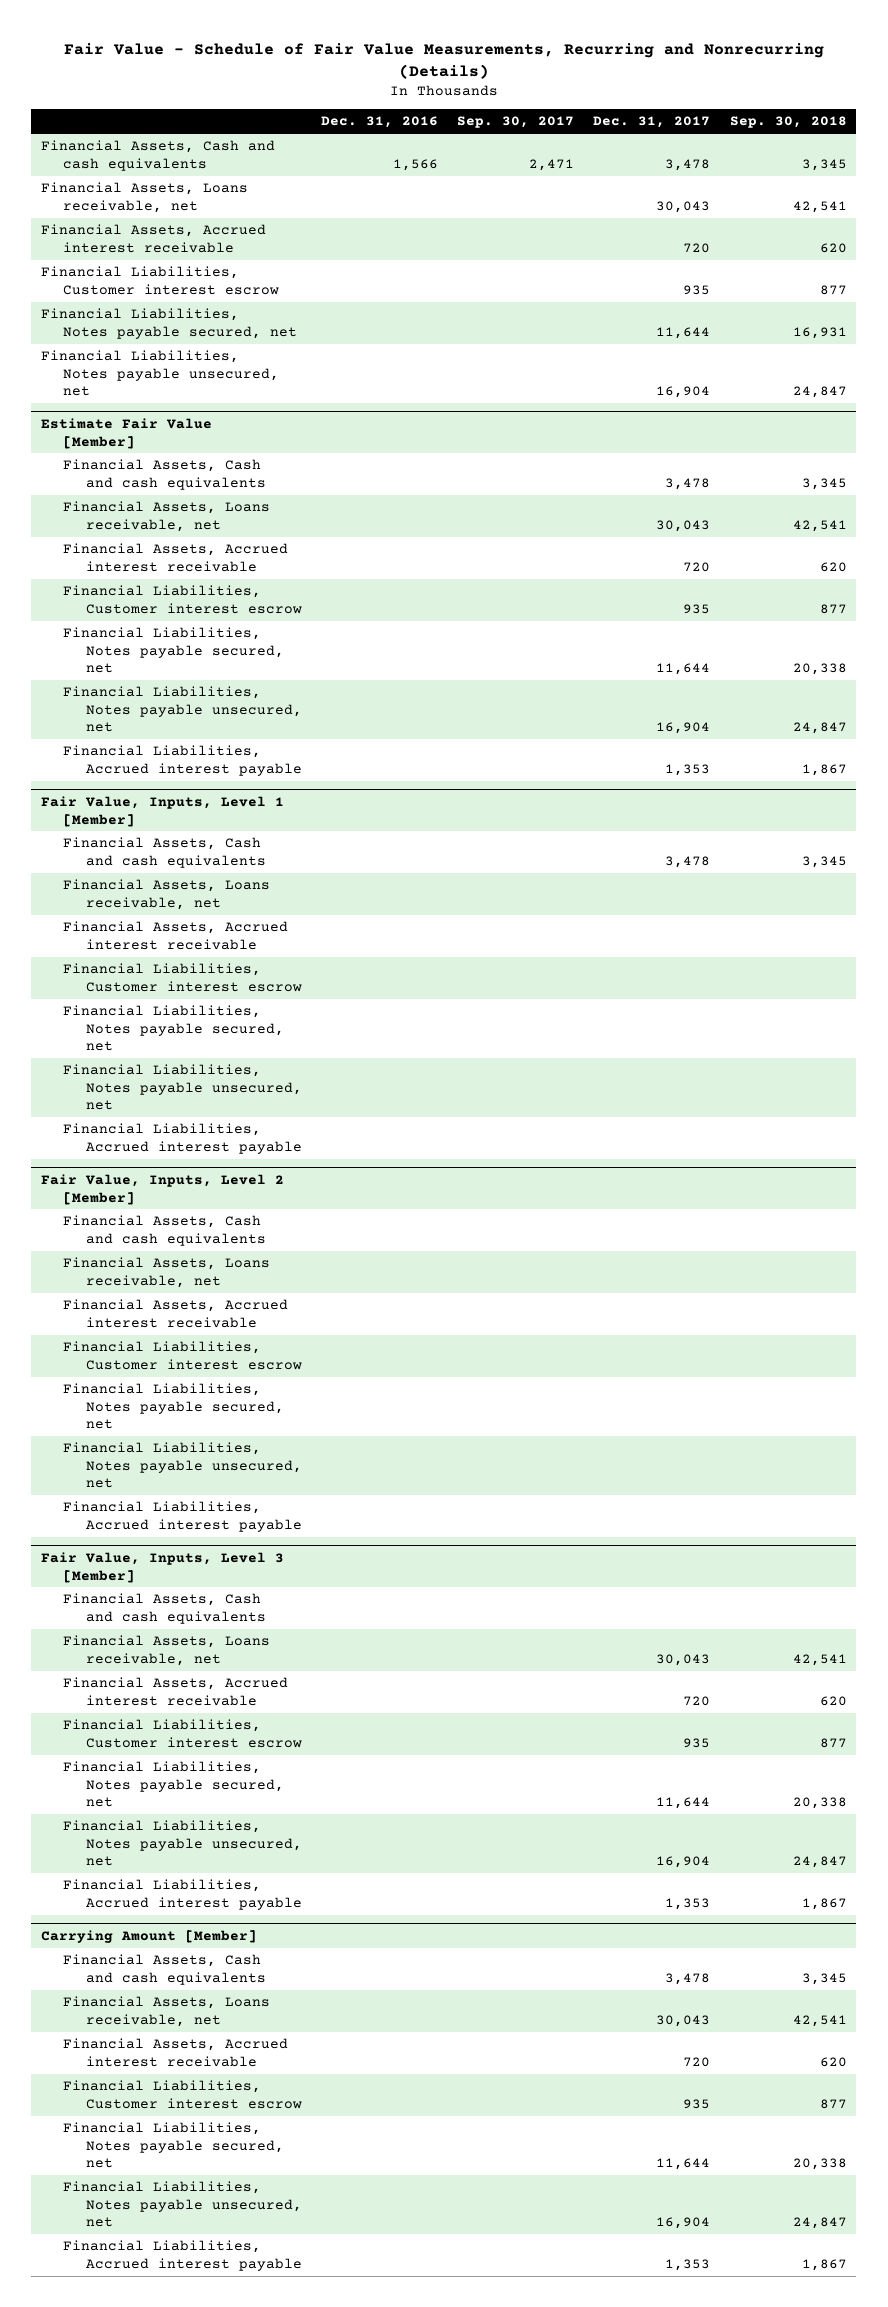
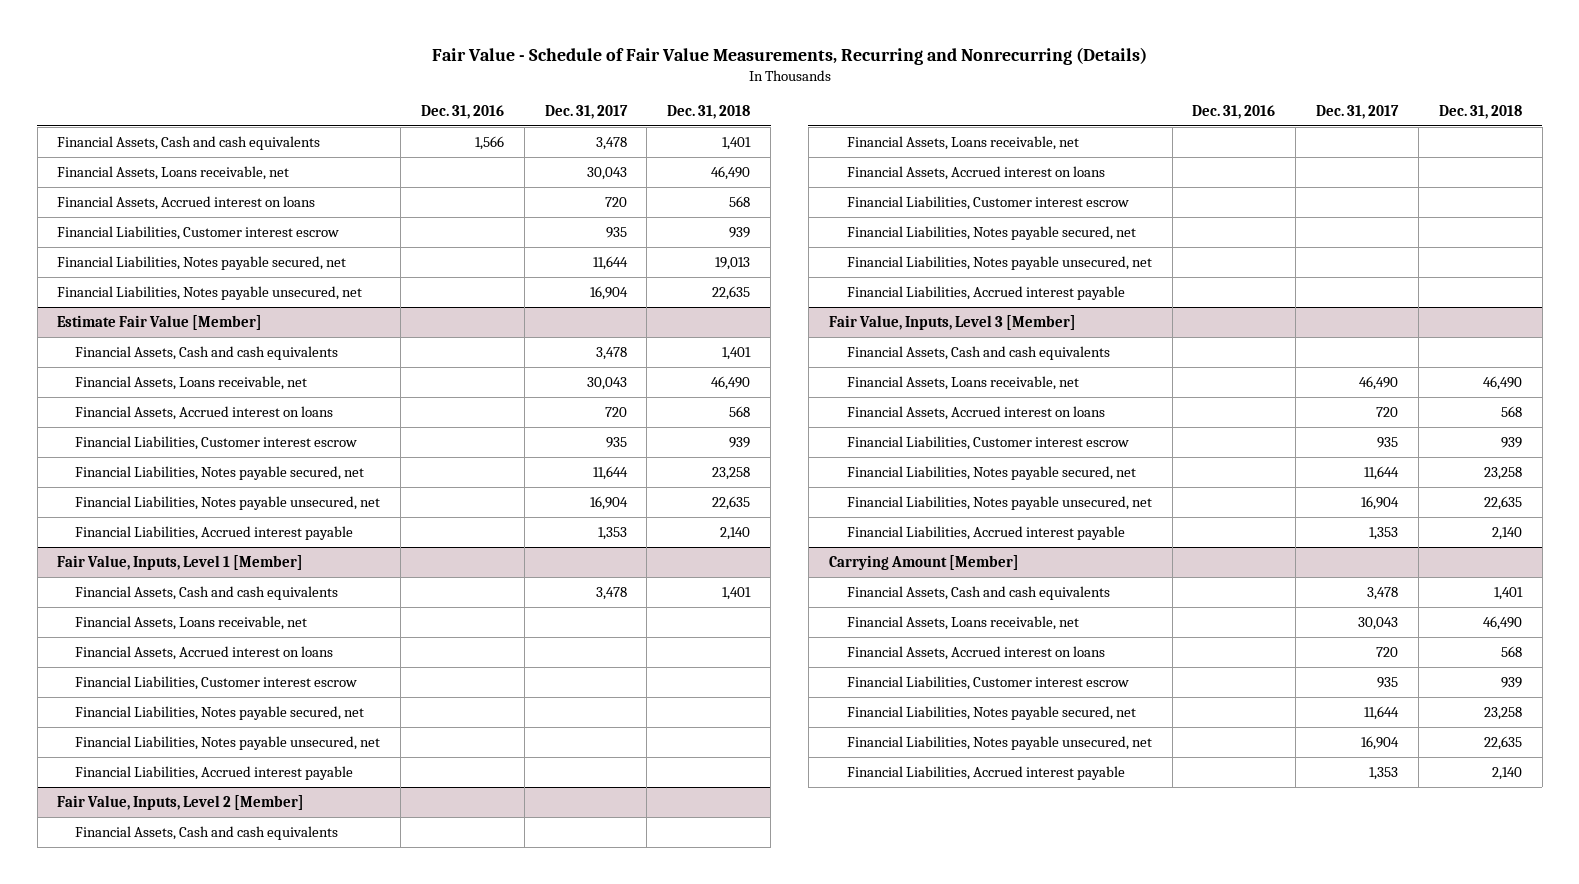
[457,116,575,129] Sep. 30, 2017 -> none
[729,116,847,129] Sep. 30, 2018 -> none
none -> [667,105,751,120] Dec. 31, 2018
[41,224,267,253] Financial Assets, Accrued interest receivable -> [57,196,316,211] Financial Assets, Accrued interest on loans
[63,543,289,572] Financial Assets, Accrued interest receivable -> [75,406,334,421] Financial Assets, Accrued interest on loans
[63,921,289,950] Financial Assets, Accrued interest receivable -> [75,646,334,661] Financial Assets, Accrued interest on loans
[63,1299,289,1328] Financial Assets, Accrued interest receivable -> [846,166,1105,181] Financial Assets, Accrued interest on loans
[656,1653,711,1666] 30,043 -> [1359,376,1399,391] 46,490
[63,1677,289,1706] Financial Assets, Accrued interest receivable -> [846,406,1105,421] Financial Assets, Accrued interest on loans
[63,2038,289,2067] Financial Assets, Accrued interest receivable -> [846,646,1105,661] Financial Assets, Accrued interest on loans

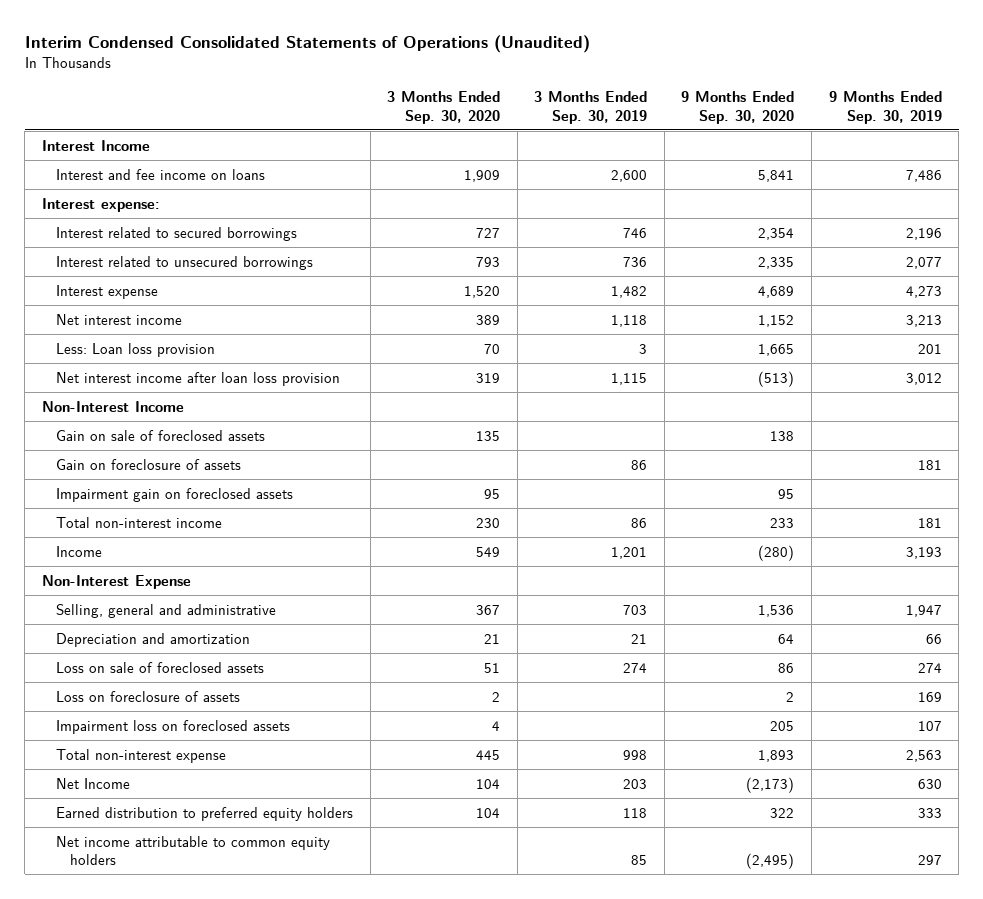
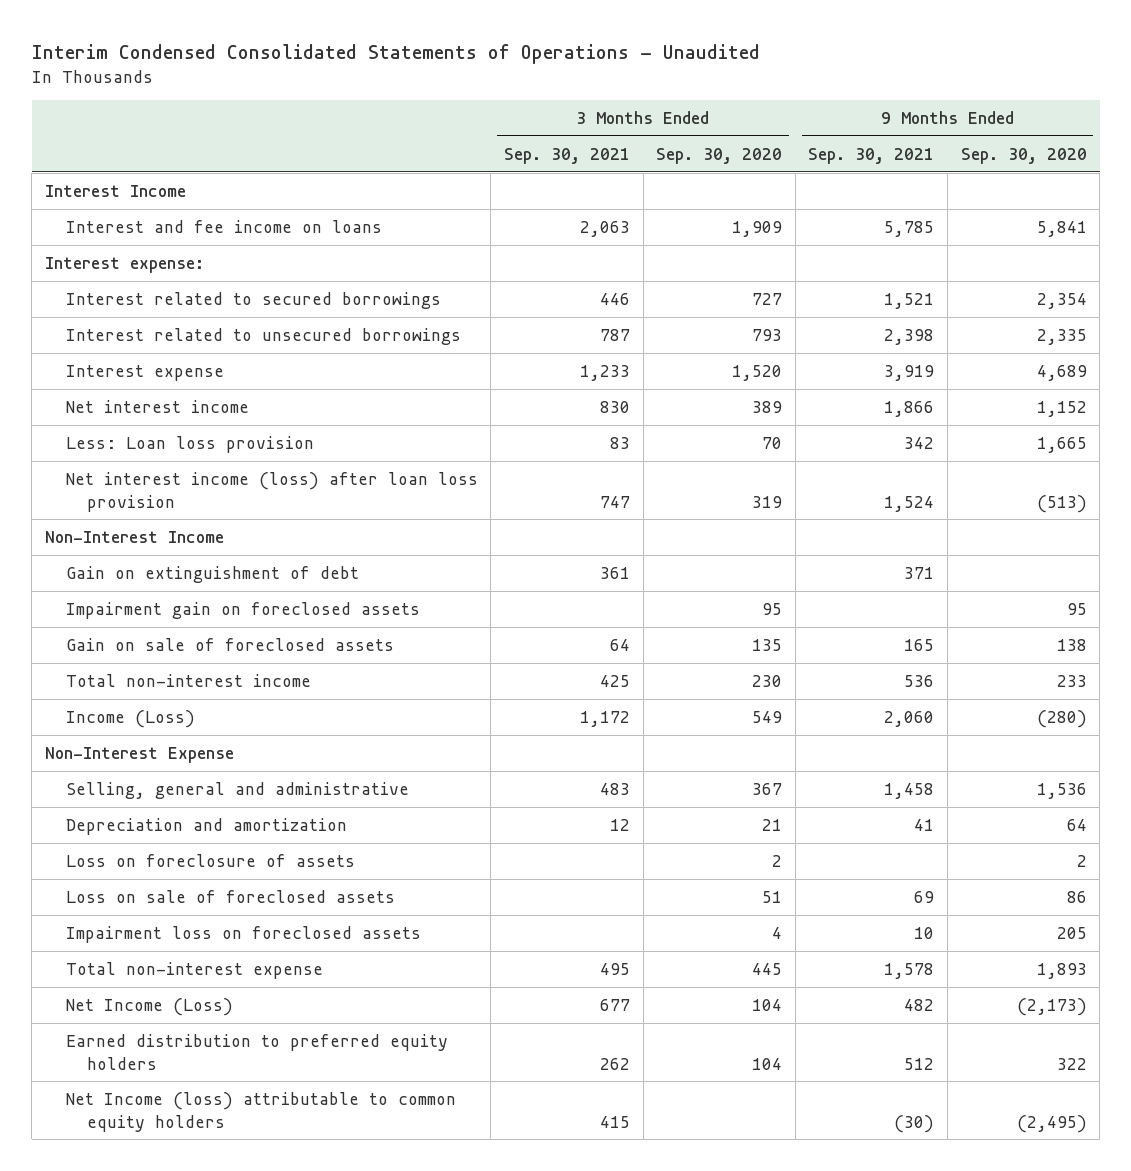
[24,34,590,53] Interim Condensed Consolidated Statements of Operations (Unaudited) -> [31,43,760,64] Interim Condensed Consolidated Statements of Operations - Unaudited
[534,91,648,124] 3 Months Ended Sep. 30, 2019 -> none
[828,91,942,124] 9 Months Ended Sep. 30, 2019 -> none
none -> [504,147,631,164] Sep. 30, 2021
none -> [808,147,935,164] Sep. 30, 2021
[55,371,340,386] Net interest income after loan loss provision -> [65,471,478,512] Net interest income (loss) after loan loss provision
[55,458,241,470] Gain on foreclosure of assets -> none
none -> [65,565,359,583] Gain on extinguishment of debt
[55,429,265,441] Gain on sale of foreclosed assets -> [65,637,394,651] Gain on sale of foreclosed assets
[55,545,102,557] Income -> [65,709,195,728] Income (Loss)
[55,661,264,673] Loss on sale of foreclosed assets -> [65,889,395,903] Loss on sale of foreclosed assets
[55,777,130,789] Net Income -> [65,997,233,1016] Net Income (Loss)
[55,835,330,866] Net income attributable to common equity holders -> [65,1091,456,1132] Net Income (loss) attributable to common equity holders

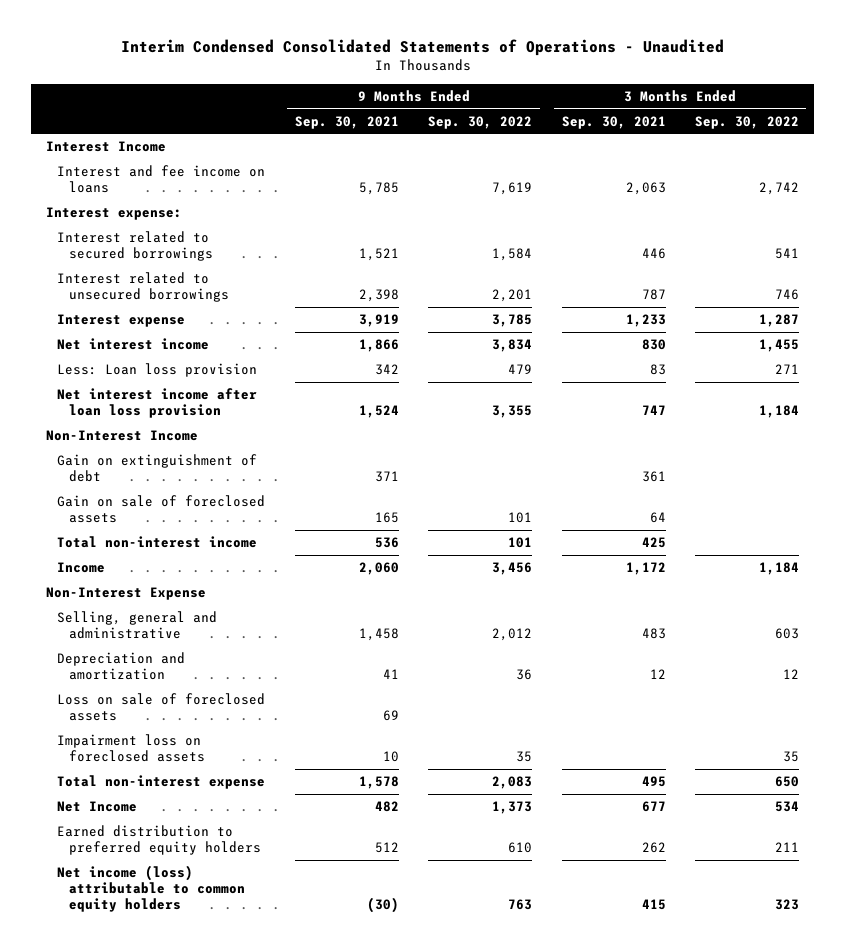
[656,147,783,164] Sep. 30, 2020 -> none
[960,147,1087,164] Sep. 30, 2020 -> none
none -> [428,115,533,129] Sep. 30, 2022
none -> [694,115,799,129] Sep. 30, 2022
[65,471,478,512] Net interest income (loss) after loan loss provision -> [57,388,258,418] Net interest income after loan loss provision
[65,601,420,619] Impairment gain on foreclosed assets -> none
[65,709,195,728] Income (Loss) -> [57,562,106,574] Income
[65,853,355,867] Loss on foreclosure of assets -> none
[65,997,233,1016] Net Income (Loss) -> [57,801,138,813] Net Income
[65,1091,456,1132] Net Income (loss) attributable to common equity holders -> [57,865,245,912] Net income (loss) attributable to common equity holders

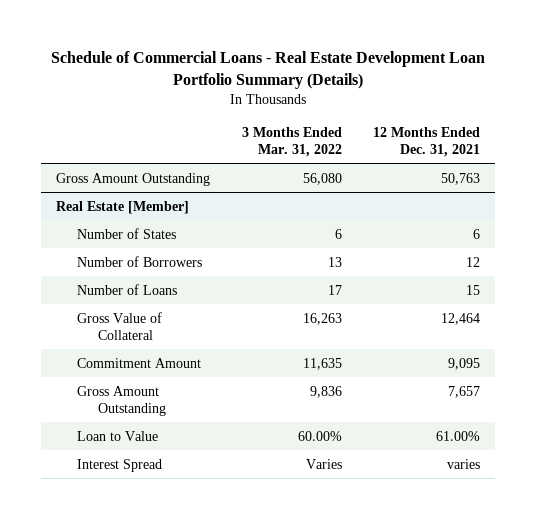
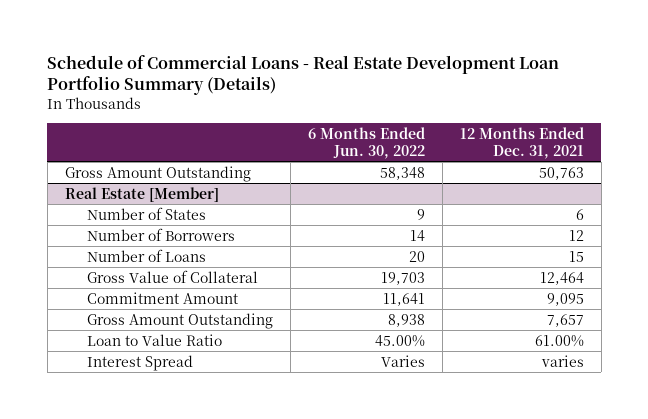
[241,126,342,157] 3 Months Ended Mar. 31, 2022 -> none
none -> [307,126,425,159] 6 Months Ended Jun. 30, 2022
[77,430,159,441] Loan to Value -> [86,333,222,346] Loan to Value Ratio

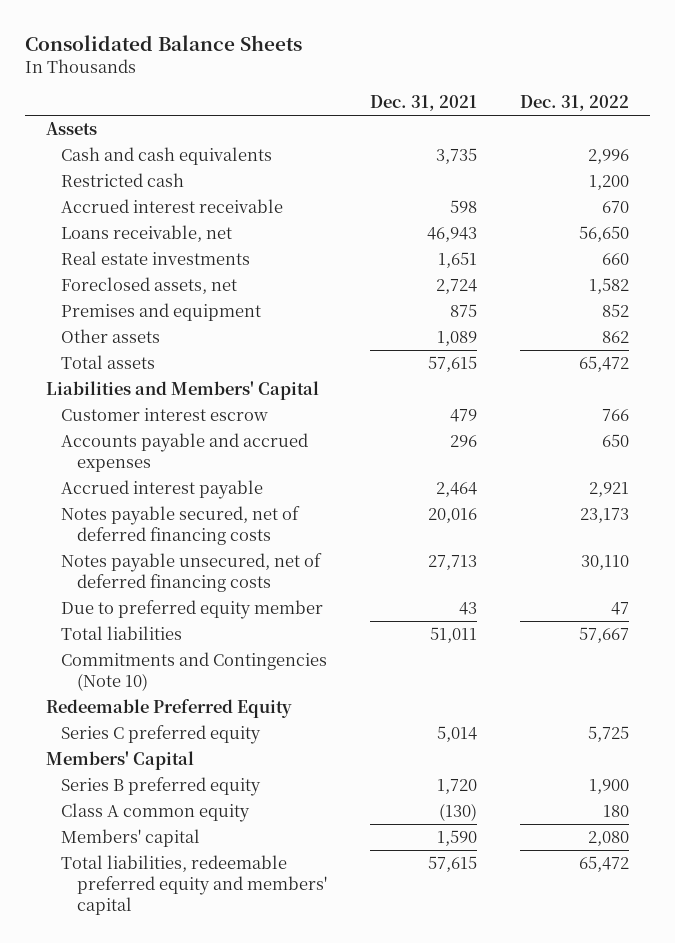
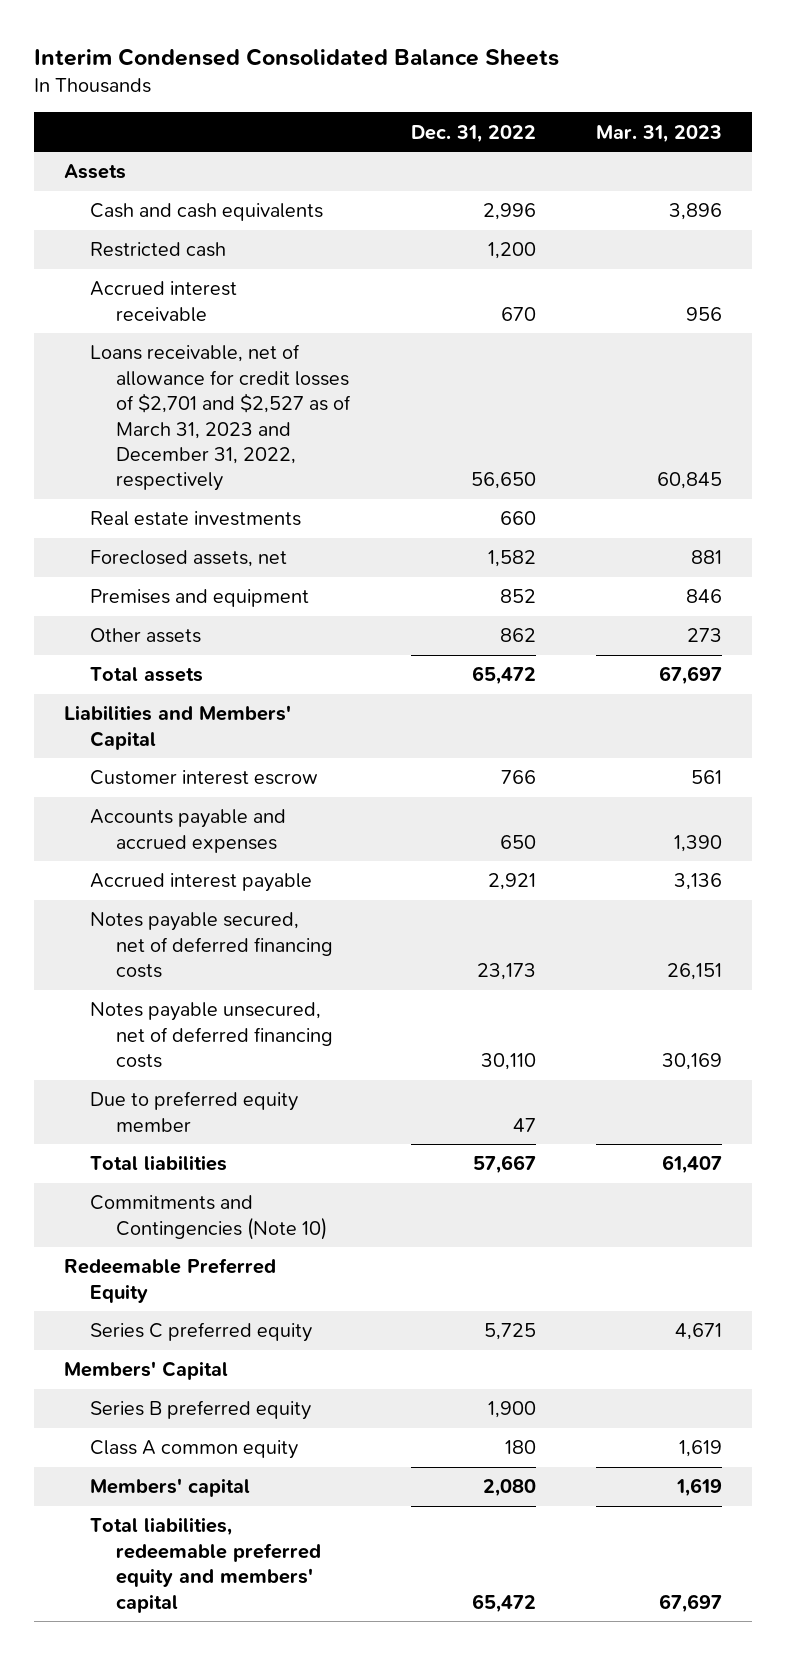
[24,34,302,51] Consolidated Balance Sheets -> [33,47,559,66] Interim Condensed Consolidated Balance Sheets
[370,95,478,112] Dec. 31, 2021 -> none
none -> [596,124,723,143] Mar. 31, 2023
[61,225,233,243] Loans receivable, net -> [89,344,352,492] Loans receivable, net of allowance for credit losses of $2,701 and $2,527 as of March 31, 2023 and December 31, 2022, respectively

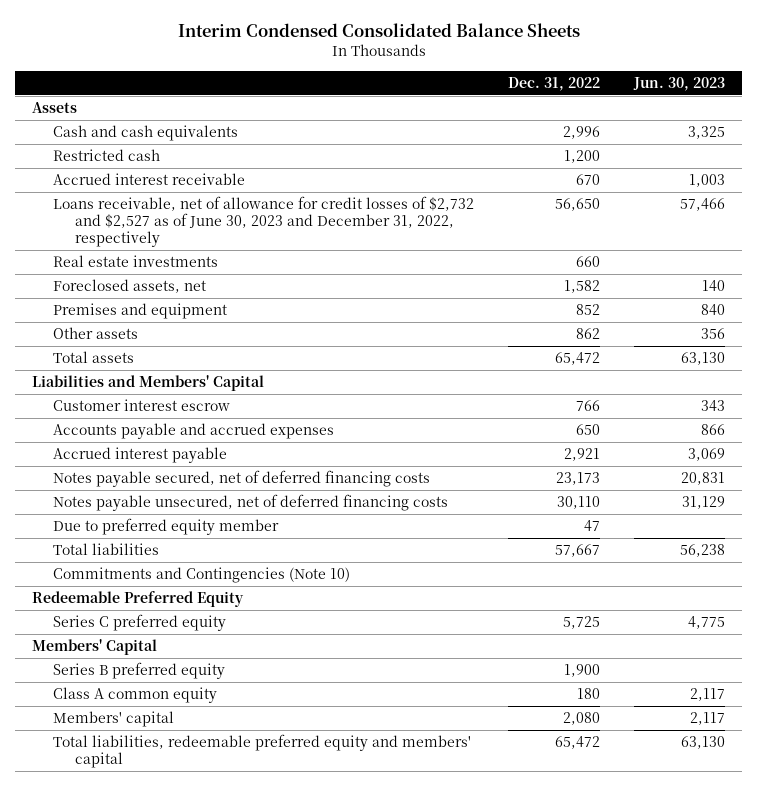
[596,124,723,143] Mar. 31, 2023 -> none
none -> [633,76,726,91] Jun. 30, 2023
[89,344,352,492] Loans receivable, net of allowance for credit losses of $2,701 and $2,527 as of March 31, 2023 and December 31, 2022, respectively -> [53,196,475,247] Loans receivable, net of allowance for credit losses of $2,732 and $2,527 as of June 30, 2023 and December 31, 2022, respectively

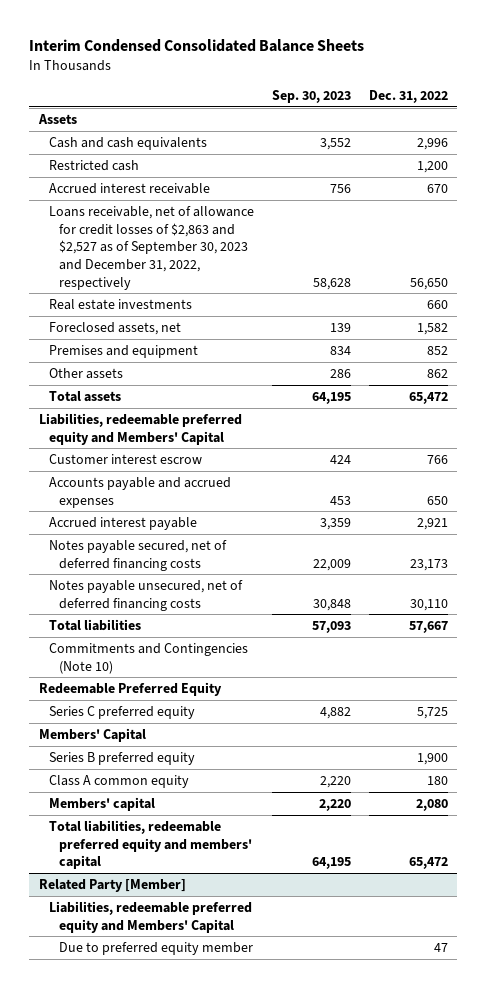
[633,76,726,91] Jun. 30, 2023 -> none
none -> [271,90,351,104] Sep. 30, 2023
[53,196,475,247] Loans receivable, net of allowance for credit losses of $2,732 and $2,527 as of June 30, 2023 and December 31, 2022, respectively -> [48,205,254,290] Loans receivable, net of allowance for credit losses of $2,863 and $2,527 as of September 30, 2023 and December 31, 2022, respectively
[31,375,264,392] Liabilities and Members' Capital -> [38,412,242,445] Liabilities, redeemable preferred equity and Members' Capital
[53,518,280,536] Due to preferred equity member -> none
none -> [38,878,186,892] Related Party [Member]
none -> [48,900,252,933] Liabilities, redeemable preferred equity and Members' Capital
none -> [58,941,253,955] Due to preferred equity member

